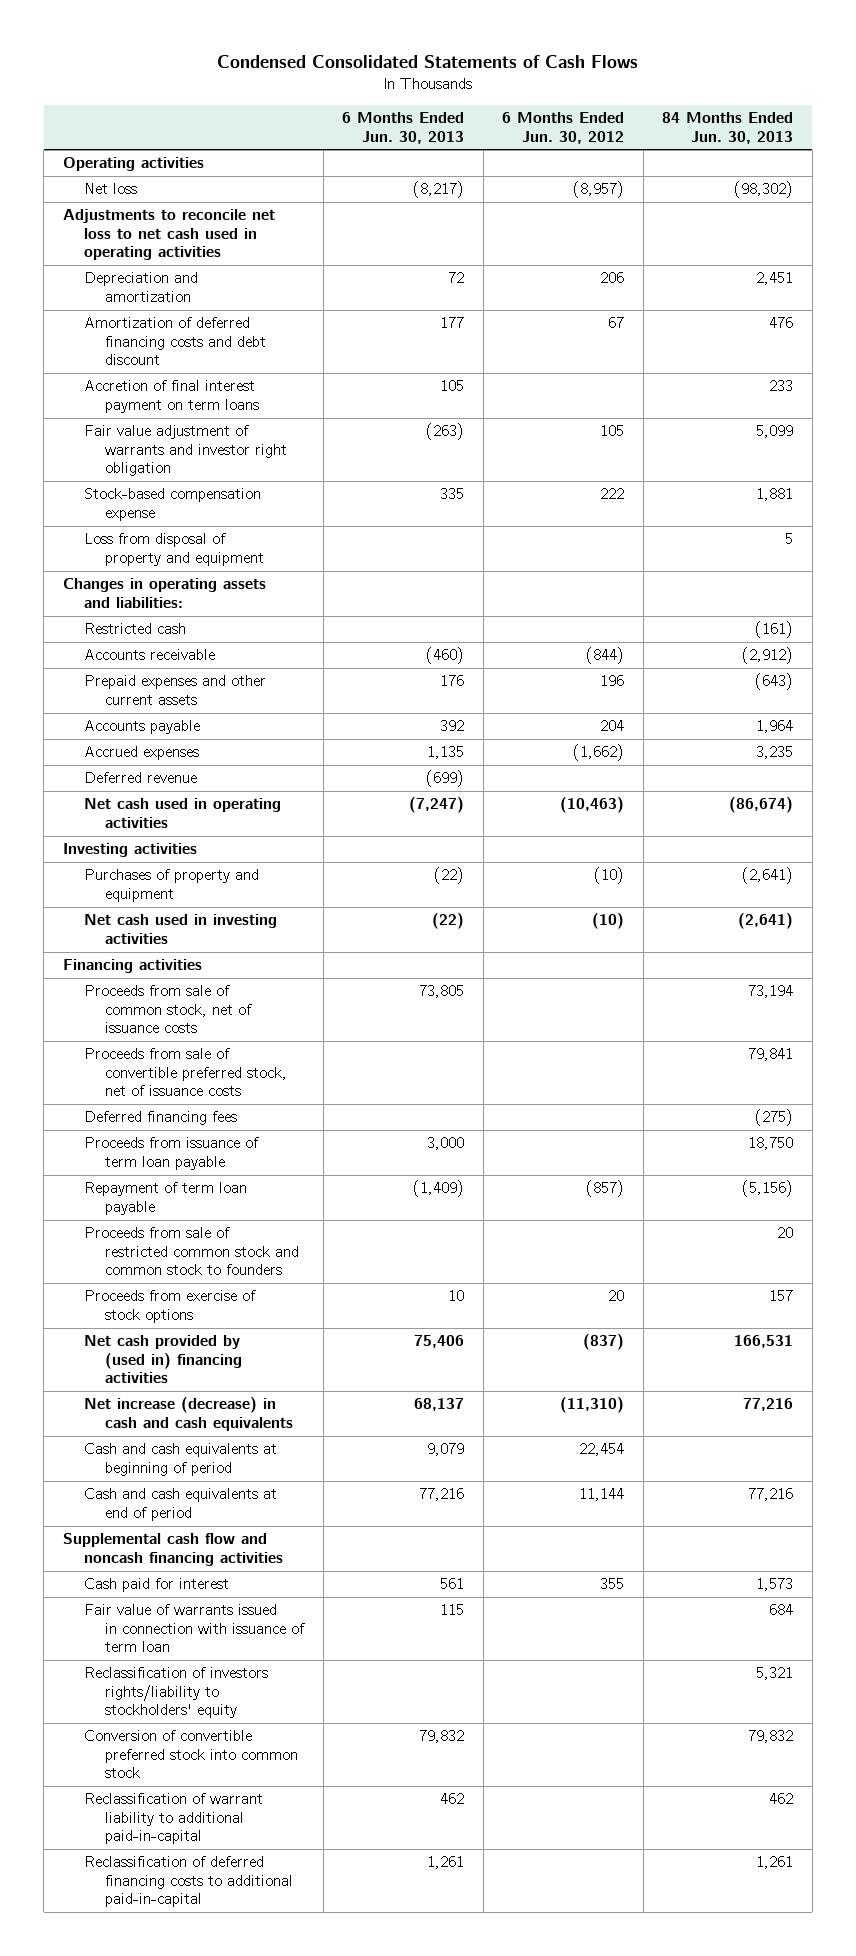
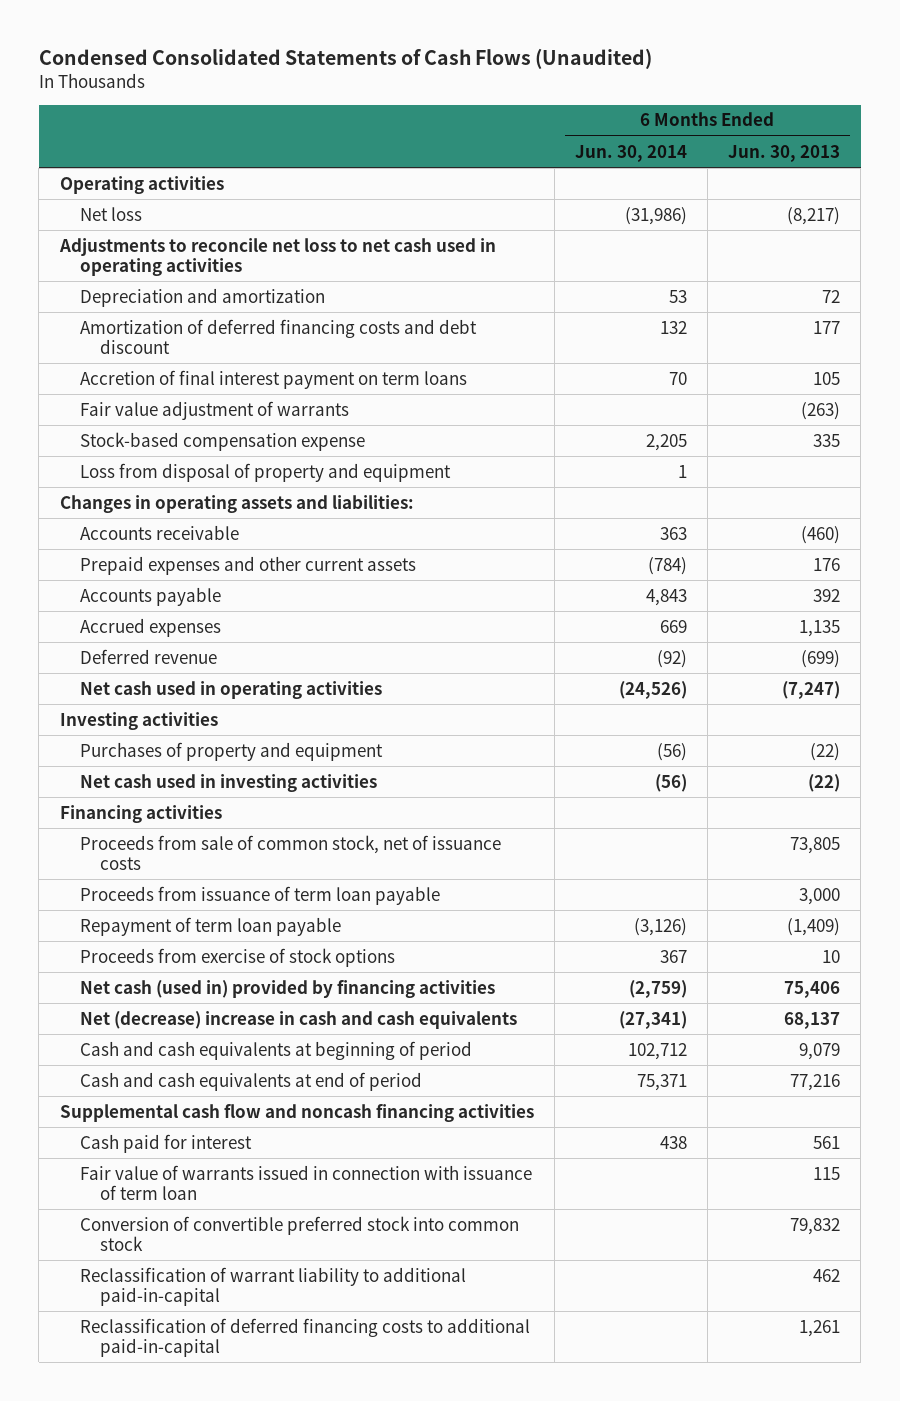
[216,54,638,68] Condensed Consolidated Statements of Cash Flows -> [38,48,652,70] Condensed Consolidated Statements of Cash Flows (Unaudited)
[502,112,625,144] 6 Months Ended Jun. 30, 2012 -> none
[662,112,794,144] 84 Months Ended Jun. 30, 2013 -> none
none -> [574,144,687,162] Jun. 30, 2014
[84,425,288,477] Fair value adjustment of warrants and investor right obligation -> [79,400,349,420] Fair value adjustment of warrants
[84,623,187,635] Restricted cash -> none
[84,1048,288,1097] Proceeds from sale of convertible preferred stock, net of issuance costs -> none
[84,1111,238,1126] Deferred financing fees -> none
[84,1227,300,1276] Proceeds from sale of restricted common stock and common stock to founders -> none
[84,1335,243,1384] Net cash provided by (used in) financing activities -> [79,979,495,998] Net cash (used in) provided by financing activities
[84,1397,294,1431] Net increase (decrease) in cash and cash equivalents -> [79,1010,517,1029] Net (decrease) increase in cash and cash equivalents
[84,1667,269,1719] Reclassification of investors rights/liability to stockholders' equity -> none

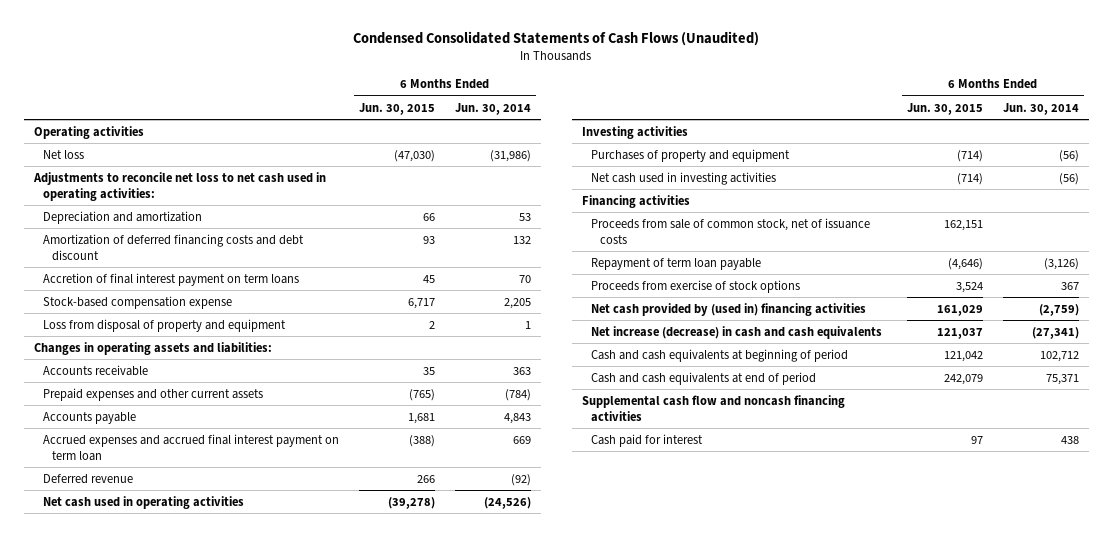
[728,144,841,162] Jun. 30, 2013 -> none
none -> [358,102,435,115] Jun. 30, 2015
[58,237,496,276] Adjustments to reconcile net loss to net cash used in operating activities -> [32,171,326,201] Adjustments to reconcile net loss to net cash used in operating activities:
[79,400,349,420] Fair value adjustment of warrants -> none
[79,617,221,637] Accrued expenses -> [42,433,339,461] Accrued expenses and accrued final interest payment on term loan
[79,885,440,905] Proceeds from issuance of term loan payable -> none
[79,979,495,998] Net cash (used in) provided by financing activities -> [590,302,866,316] Net cash provided by (used in) financing activities
[79,1010,517,1029] Net (decrease) increase in cash and cash equivalents -> [590,325,882,339] Net increase (decrease) in cash and cash equivalents
[79,1164,532,1200] Fair value of warrants issued in connection with issuance of term loan -> none
[79,1215,519,1251] Conversion of convertible preferred stock into common stock -> none
[79,1266,466,1306] Reclassification of warrant liability to additional paid-in-capital -> none
[79,1317,530,1357] Reclassification of deferred financing costs to additional paid-in-capital -> none

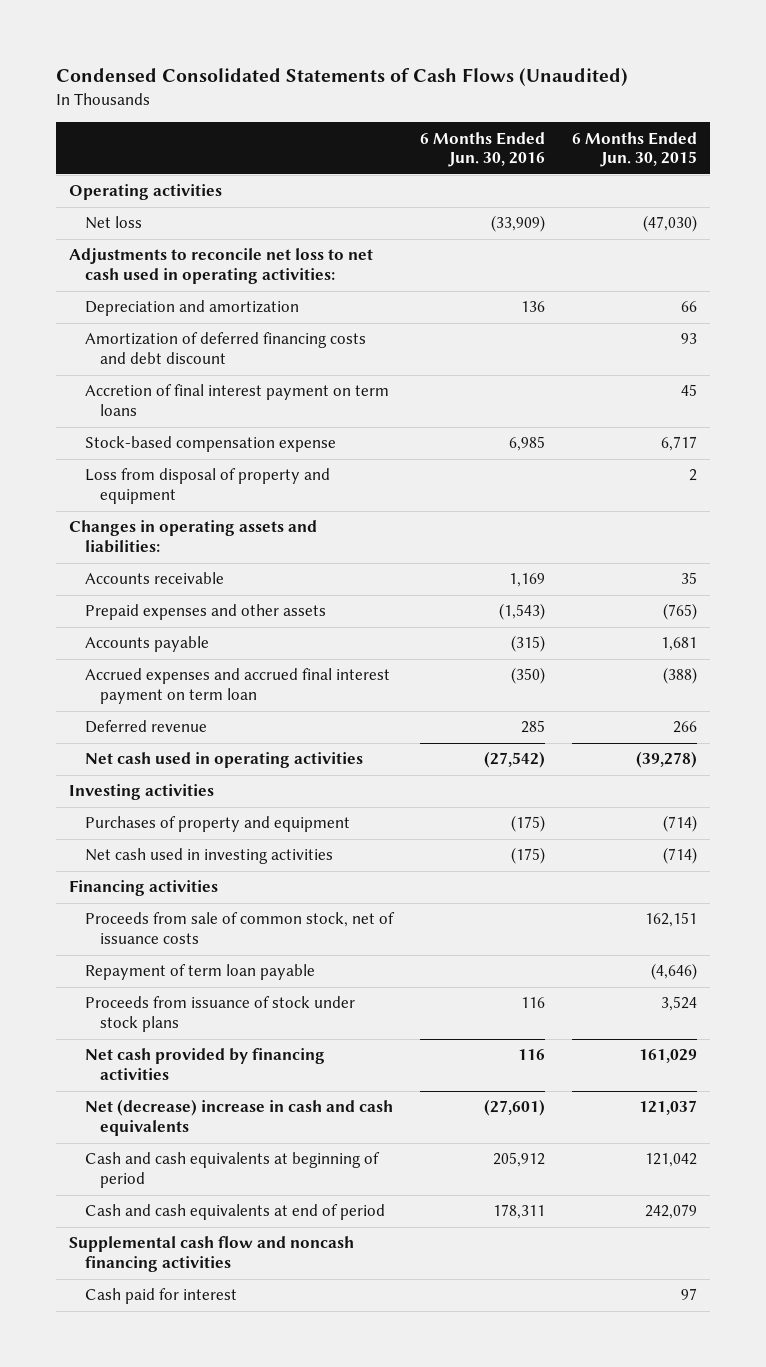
[454,102,531,115] Jun. 30, 2014 -> none
none -> [419,131,545,168] 6 Months Ended Jun. 30, 2016
[42,387,263,401] Prepaid expenses and other current assets -> [84,604,326,621] Prepaid expenses and other assets
[590,279,800,293] Proceeds from exercise of stock options -> [84,996,355,1033] Proceeds from issuance of stock under stock plans
[590,302,866,316] Net cash provided by (used in) financing activities -> [84,1048,325,1081] Net cash provided by financing activities
[590,325,882,339] Net increase (decrease) in cash and cash equivalents -> [84,1099,393,1137] Net (decrease) increase in cash and cash equivalents

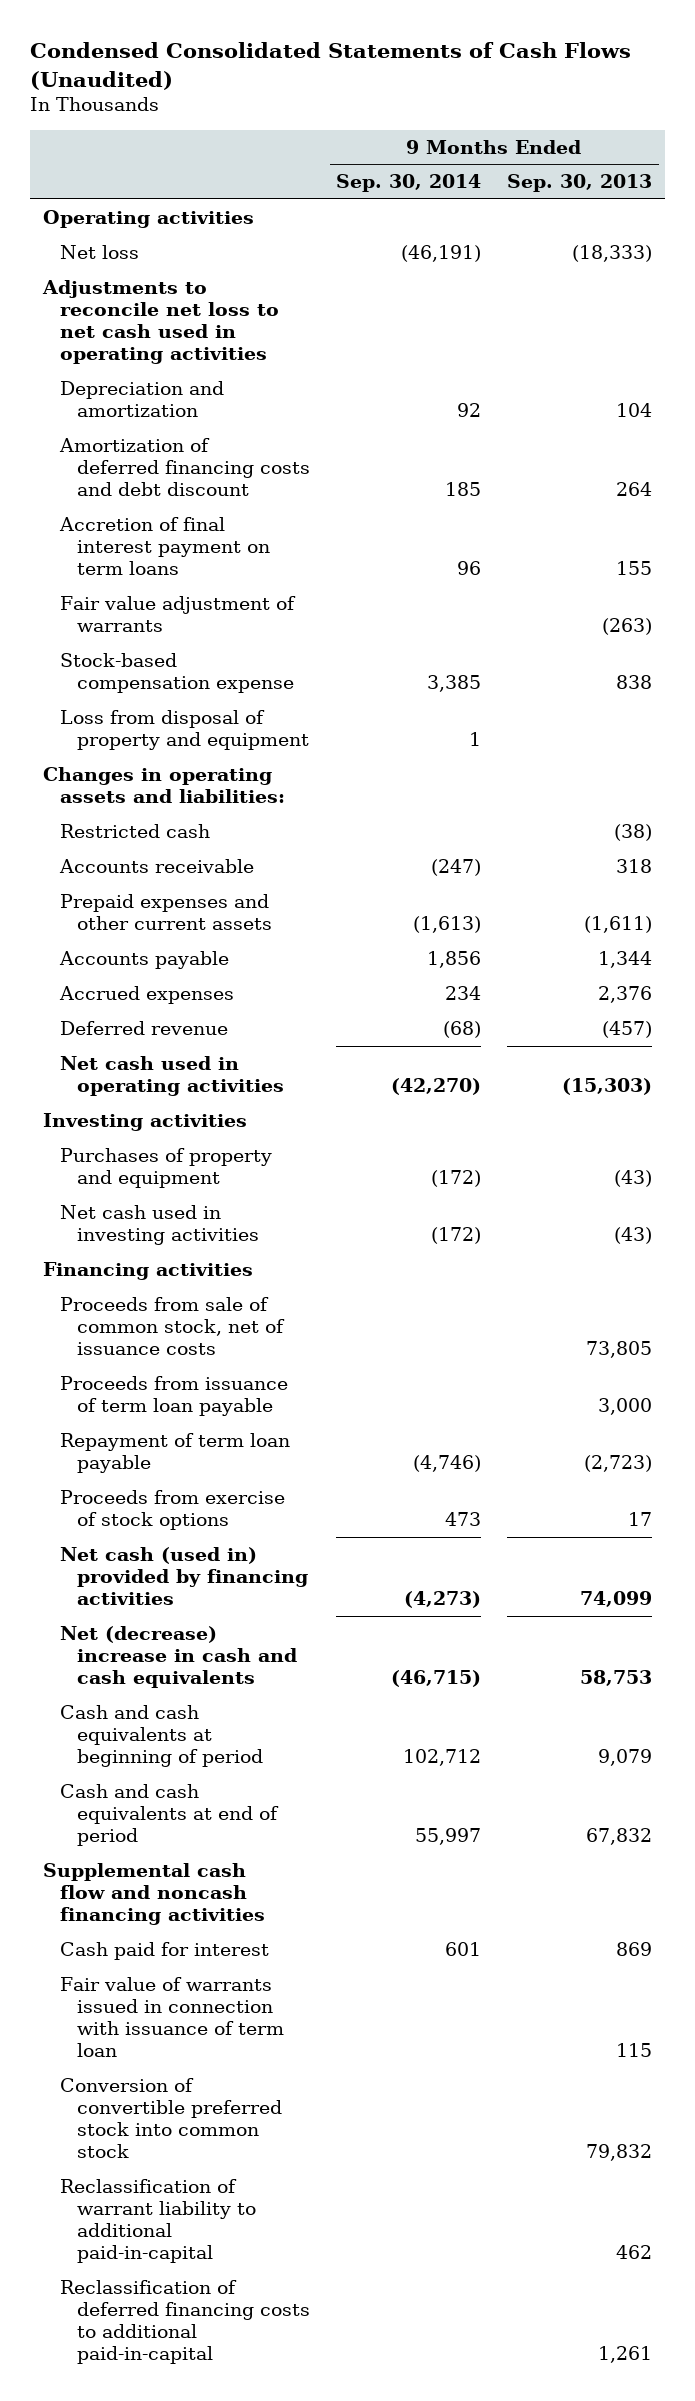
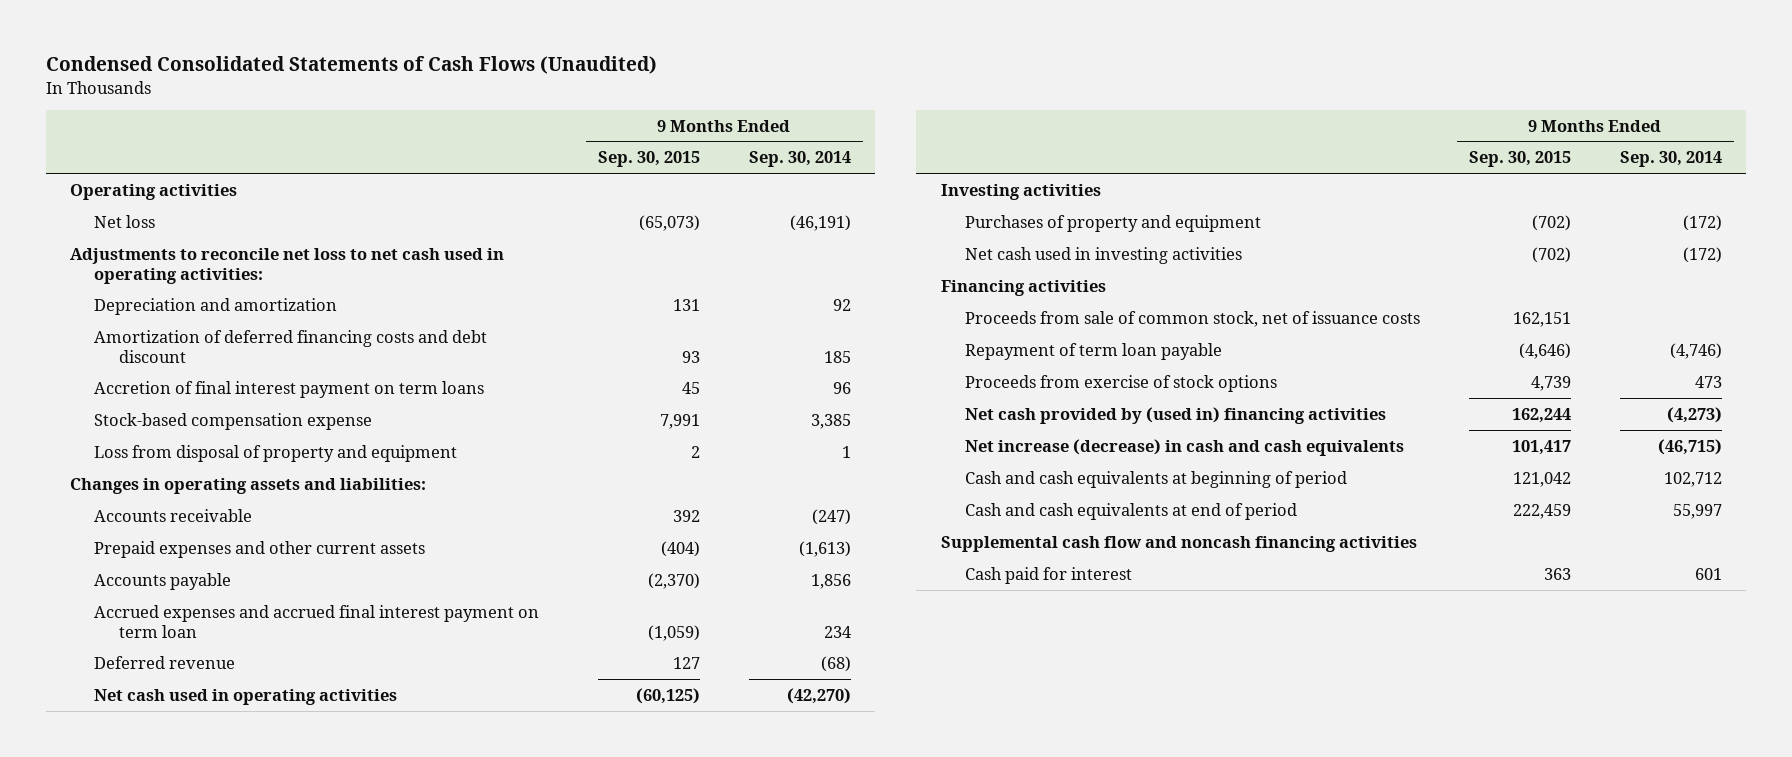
[507,174,653,193] Sep. 30, 2013 -> none
none -> [598,151,701,168] Sep. 30, 2015
[41,279,280,365] Adjustments to reconcile net loss to net cash used in operating activities -> [70,247,505,284] Adjustments to reconcile net loss to net cash used in operating activities:
[60,595,297,632] Fair value adjustment of warrants -> none
[60,823,211,838] Restricted cash -> none
[59,985,235,1004] Accrued expenses -> [94,604,540,638] Accrued expenses and accrued final interest payment on term loan
[60,1375,289,1416] Proceeds from issuance of term loan payable -> none
[60,1546,309,1605] Net cash (used in) provided by financing activities -> [965,406,1387,424] Net cash provided by (used in) financing activities
[60,1625,298,1688] Net (decrease) increase in cash and cash equivalents -> [965,438,1405,456] Net increase (decrease) in cash and cash equivalents
[60,1976,285,2058] Fair value of warrants issued in connection with issuance of term loan -> none
[60,2077,283,2159] Conversion of convertible preferred stock into common stock -> none
[60,2178,257,2264] Reclassification of warrant liability to additional paid-in-capital -> none
[60,2279,311,2365] Reclassification of deferred financing costs to additional paid-in-capital -> none

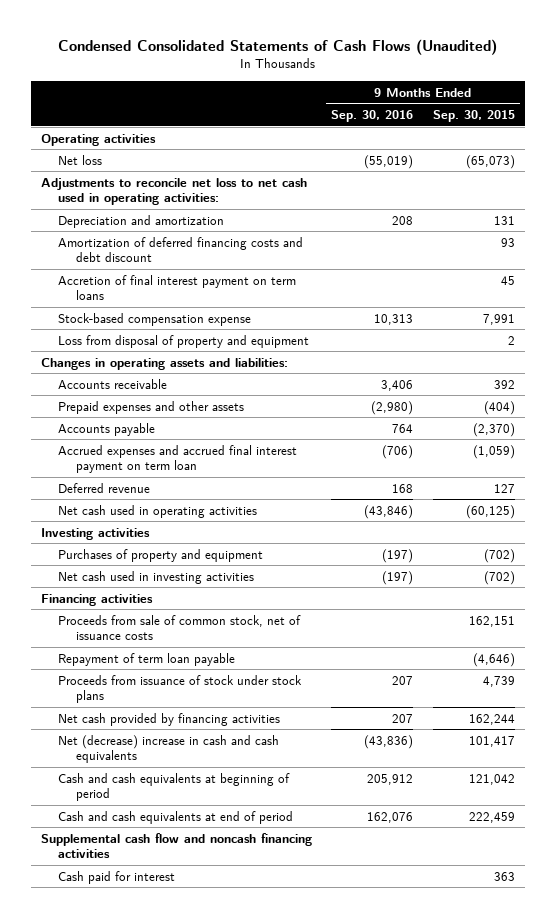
[748,151,851,168] Sep. 30, 2014 -> none
none -> [331,110,414,123] Sep. 30, 2016
[94,540,426,558] Prepaid expenses and other current assets -> [58,400,245,414] Prepaid expenses and other assets
[965,374,1278,392] Proceeds from exercise of stock options -> [58,674,303,704] Proceeds from issuance of stock under stock plans
[965,406,1387,424] Net cash provided by (used in) financing activities -> [58,712,281,726] Net cash provided by financing activities
[965,438,1405,456] Net increase (decrease) in cash and cash equivalents -> [58,734,280,764] Net (decrease) increase in cash and cash equivalents

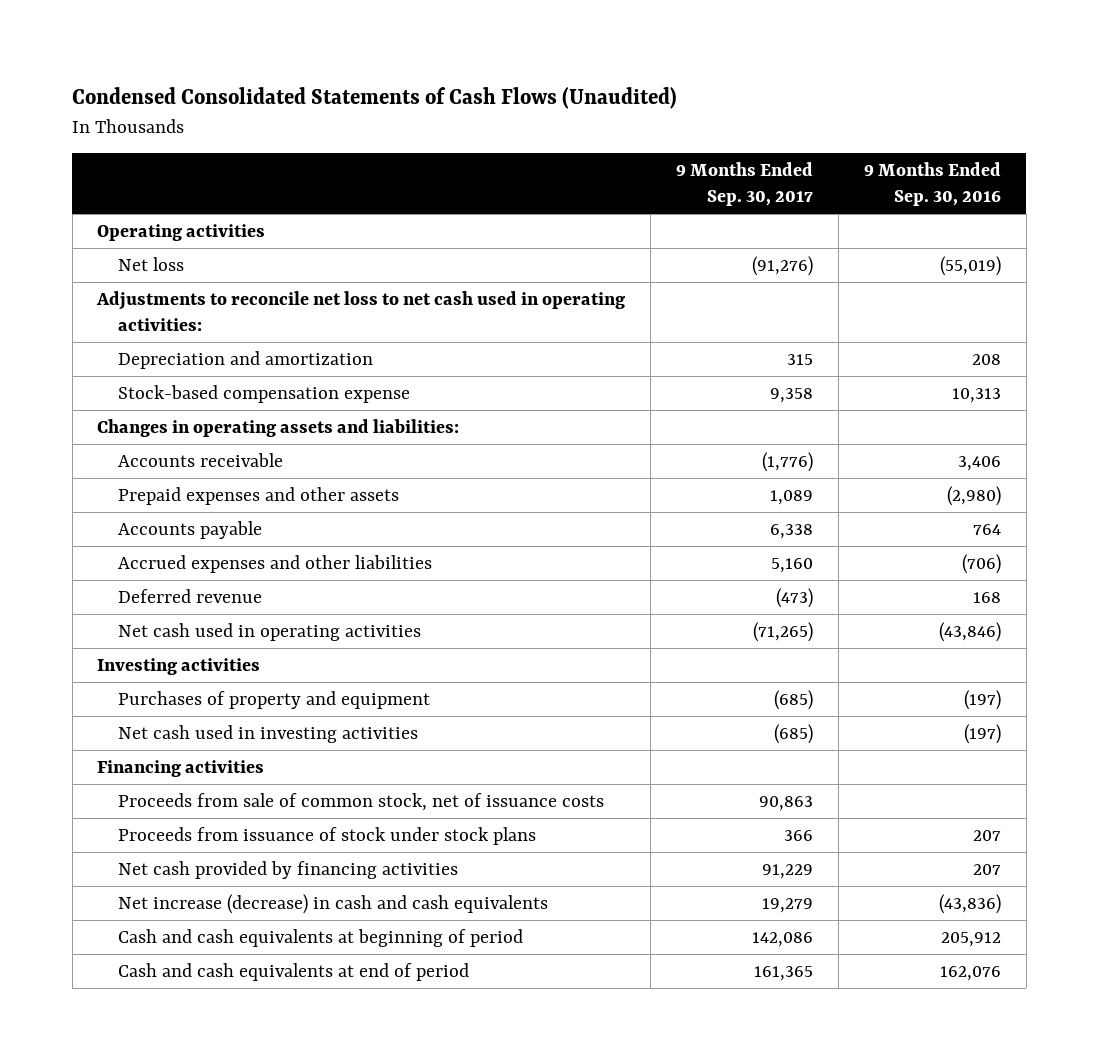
[432,110,515,123] Sep. 30, 2015 -> none
none -> [676,162,814,206] 9 Months Ended Sep. 30, 2017
[58,236,304,263] Amortization of deferred financing costs and debt discount -> none
[58,274,297,301] Accretion of final interest payment on term loans -> none
[58,334,310,348] Loss from disposal of property and equipment -> none
[58,444,298,474] Accrued expenses and accrued final interest payment on term loan -> none
none -> [117,554,432,573] Accrued expenses and other liabilities
[58,652,236,666] Repayment of term loan payable -> none
[58,734,280,764] Net (decrease) increase in cash and cash equivalents -> [117,893,548,914] Net increase (decrease) in cash and cash equivalents
[40,832,312,859] Supplemental cash flow and noncash financing activities -> none
[58,870,176,884] Cash paid for interest -> none

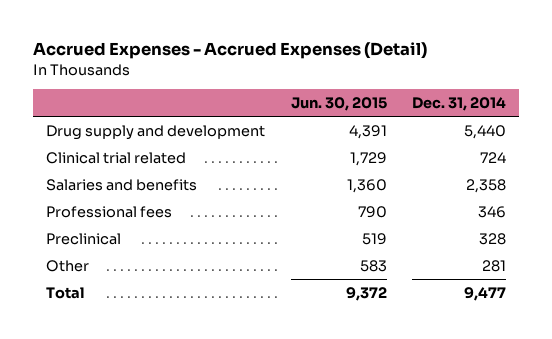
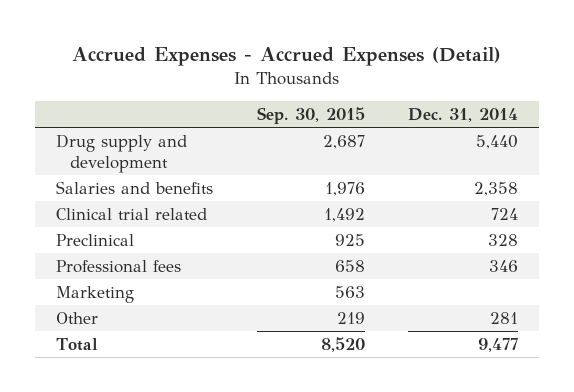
[290,96,387,111] Jun. 30, 2015 -> none
none -> [256,106,365,124] Sep. 30, 2015
[45,151,186,164] Clinical trial related -> [56,207,208,220] Clinical trial related
[45,205,172,218] Professional fees -> [56,259,182,273] Professional fees
none -> [56,285,135,303] Marketing

